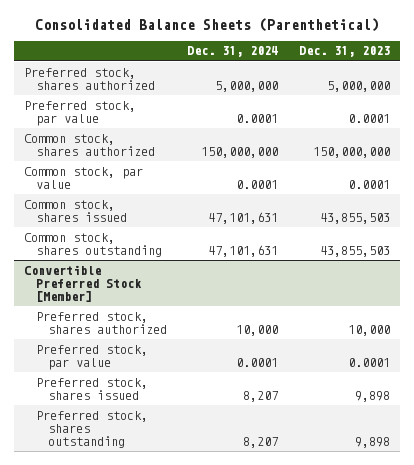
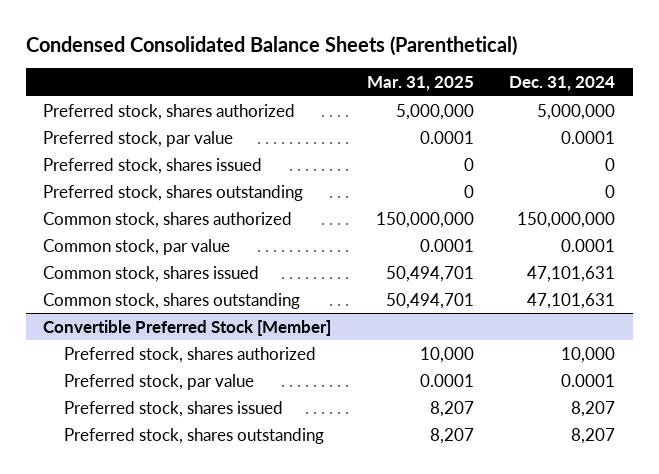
[34,18,379,33] Consolidated Balance Sheets (Parenthetical) -> [25,35,517,56] Condensed Consolidated Balance Sheets (Parenthetical)
[298,46,390,58] Dec. 31, 2023 -> none
none -> [366,76,474,92] Mar. 31, 2025
none -> [43,157,263,174] Preferred stock, shares issued
none -> [43,184,304,201] Preferred stock, shares outstanding

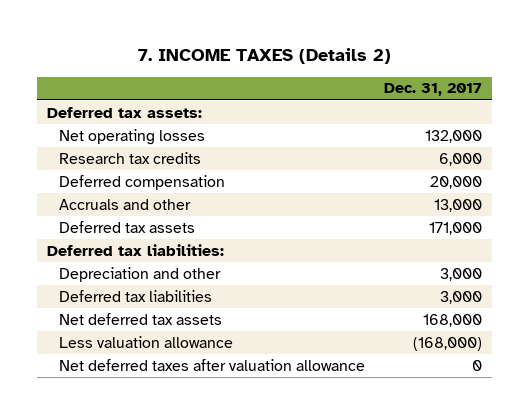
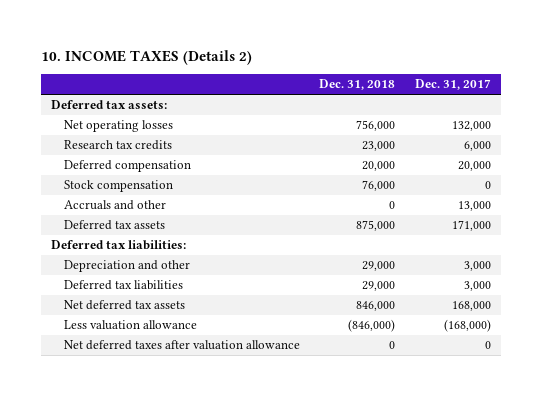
[137,48,391,65] 7. INCOME TAXES (Details 2) -> [41,50,253,66] 10. INCOME TAXES (Details 2)
none -> [319,79,396,91] Dec. 31, 2018
none -> [63,180,173,193] Stock compensation

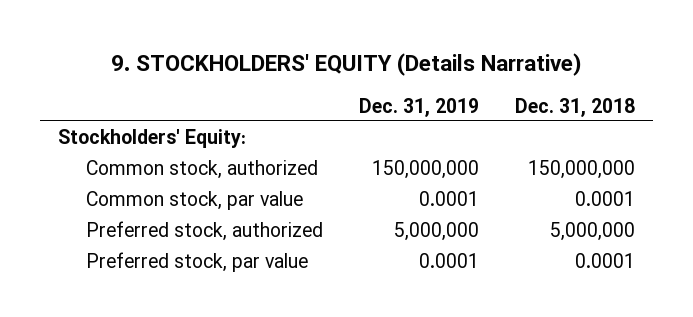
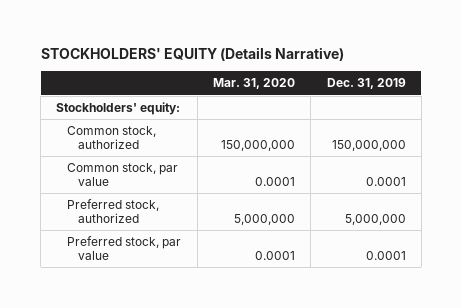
[110,52,582,76] 9. STOCKHOLDERS' EQUITY (Details Narrative) -> [40,47,344,62] STOCKHOLDERS' EQUITY (Details Narrative)
[515,97,636,117] Dec. 31, 2018 -> none
none -> [213,78,296,90] Mar. 31, 2020
[58,129,247,149] Stockholders' Equity: -> [56,101,181,115] Stockholders' equity:

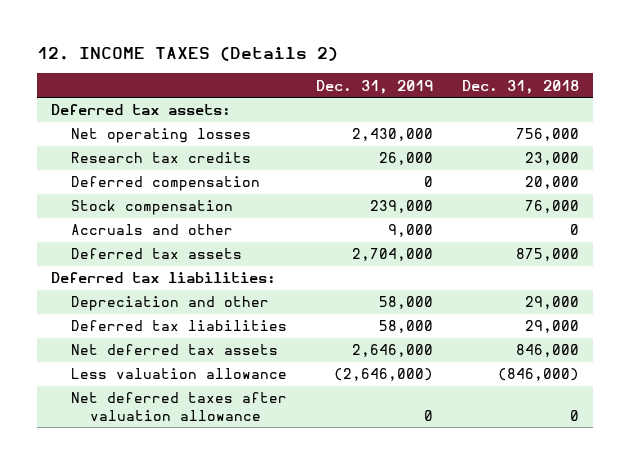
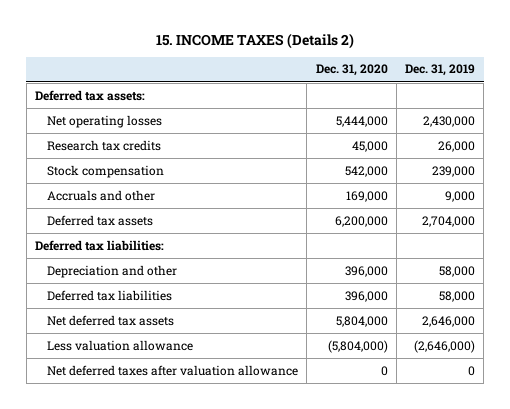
[36,46,338,61] 12. INCOME TAXES (Details 2) -> [156,32,355,49] 15. INCOME TAXES (Details 2)
[461,79,579,94] Dec. 31, 2018 -> none
none -> [315,64,388,77] Dec. 31, 2020
[70,176,260,192] Deferred compensation -> none

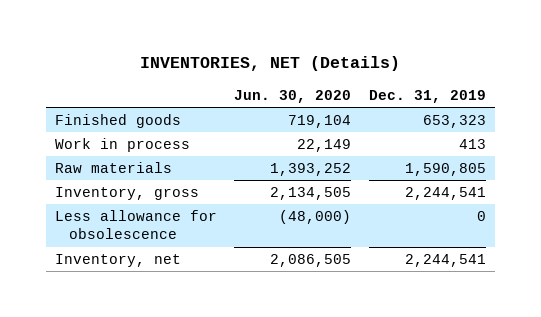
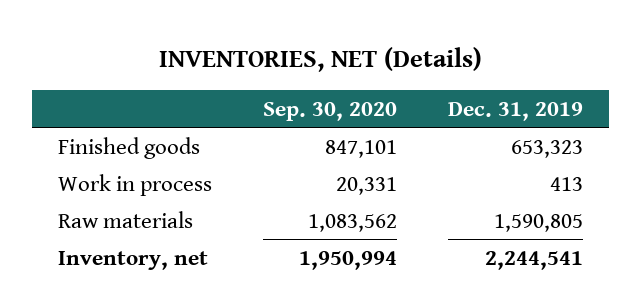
[234,89,352,103] Jun. 30, 2020 -> none
none -> [263,101,398,121] Sep. 30, 2020
[54,186,199,200] Inventory, gross -> none
[54,209,217,240] Less allowance for obsolescence -> none

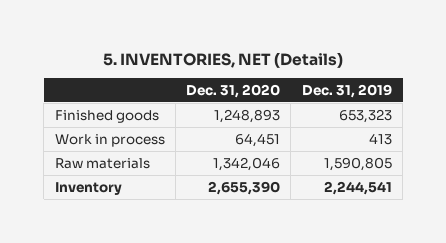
[158,47,482,73] INVENTORIES, NET (Details) -> [103,51,344,68] 5. INVENTORIES, NET (Details)
[263,101,398,121] Sep. 30, 2020 -> none
none -> [186,84,281,99] Dec. 31, 2020
[57,250,208,270] Inventory, net -> [54,181,122,195] Inventory

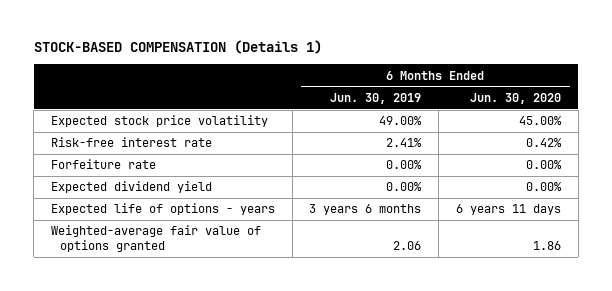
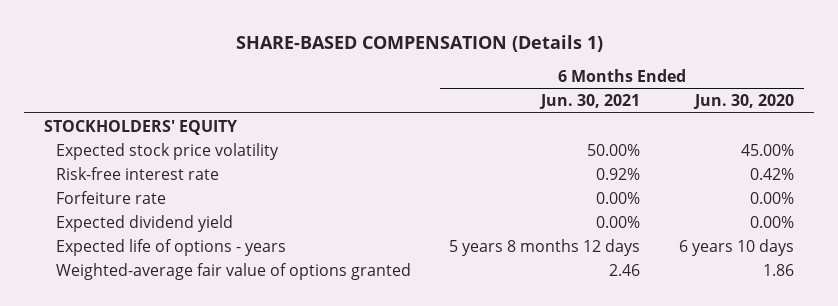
[33,40,322,55] STOCK-BASED COMPENSATION (Details 1) -> [235,34,603,52] SHARE-BASED COMPENSATION (Details 1)
[330,92,422,104] Jun. 30, 2019 -> none
none -> [539,94,641,110] Jun. 30, 2021
none -> [43,119,237,135] STOCKHOLDERS' EQUITY
[456,204,562,216] 6 years 11 days -> [679,238,795,256] 6 years 10 days

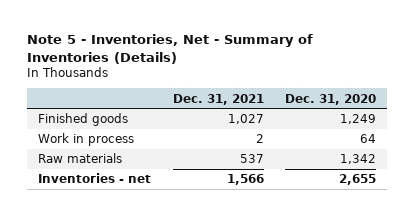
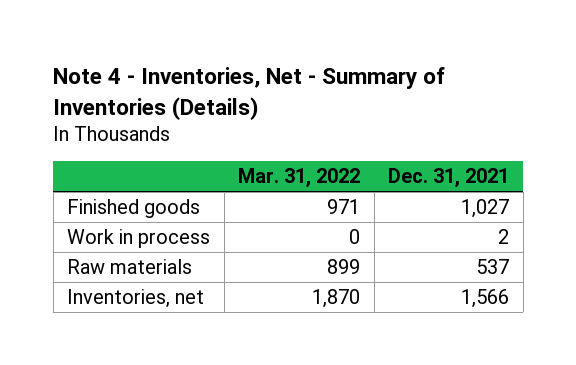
[26,34,313,64] Note 5 - Inventories, Net - Summary of Inventories (Details) -> [53,67,446,120] Note 4 - Inventories, Net - Summary of Inventories (Details)
[285,93,377,105] Dec. 31, 2020 -> none
none -> [238,168,361,189] Mar. 31, 2022
[37,173,151,184] Inventories - net -> [67,288,205,308] Inventories, net

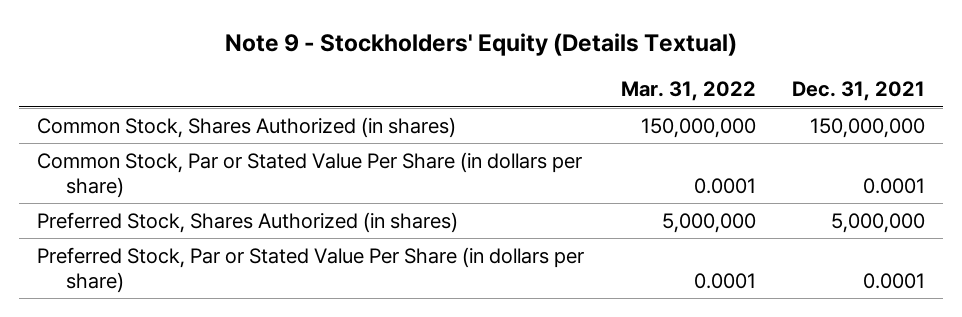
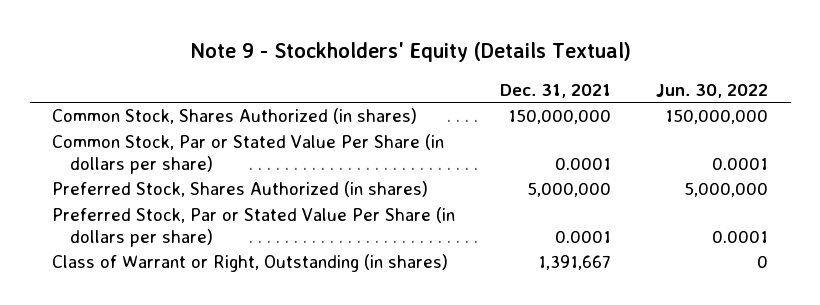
[620,81,756,102] Mar. 31, 2022 -> none
none -> [656,83,769,98] Jun. 30, 2022
none -> [52,254,449,273] Class of Warrant or Right, Outstanding (in shares)

